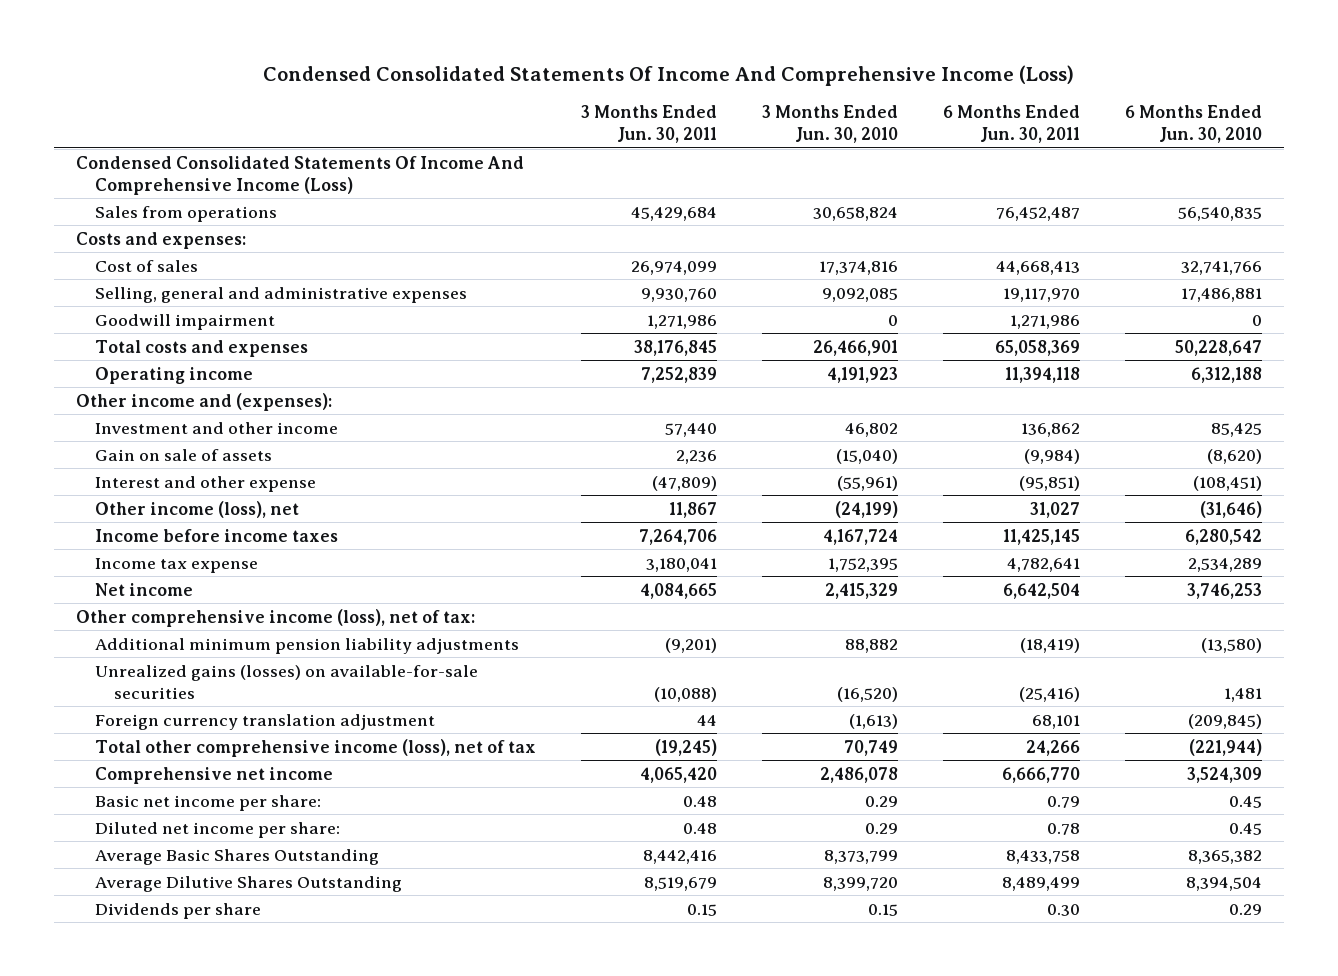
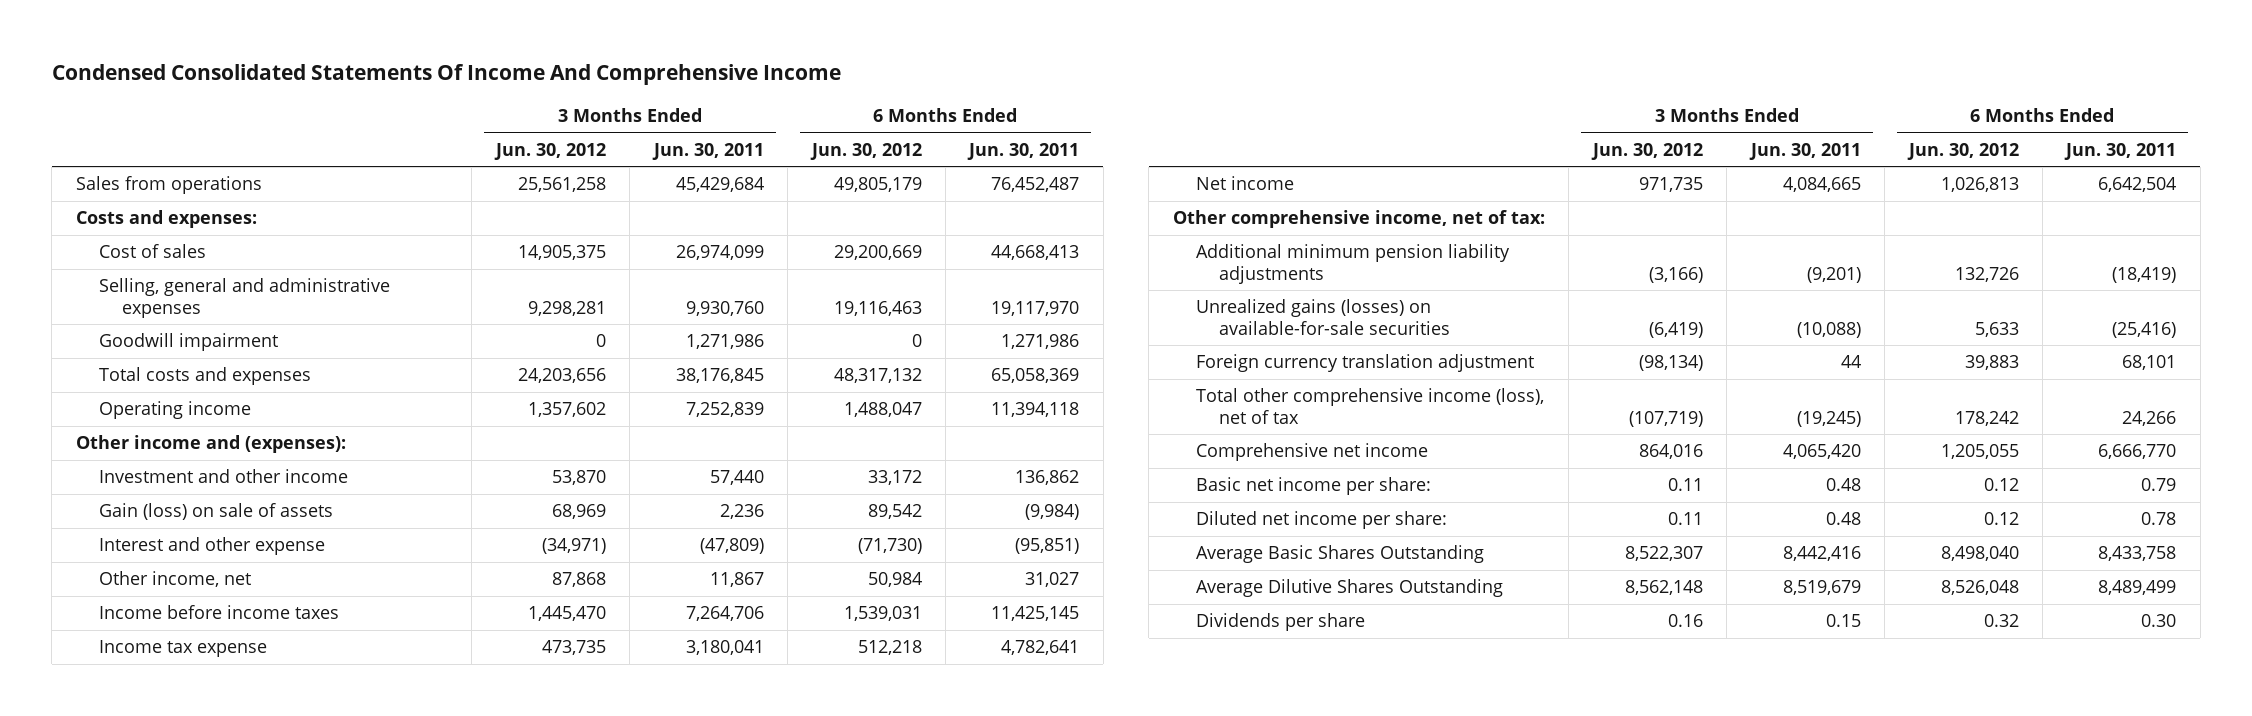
[262,65,1074,87] Condensed Consolidated Statements Of Income And Comprehensive Income (Loss) -> [51,64,841,86] Condensed Consolidated Statements Of Income And Comprehensive Income
[761,105,898,144] 3 Months Ended Jun. 30, 2010 -> none
[1124,105,1262,144] 6 Months Ended Jun. 30, 2010 -> none
none -> [493,142,606,160] Jun. 30, 2012
none -> [809,142,922,160] Jun. 30, 2012
[76,155,525,195] Condensed Consolidated Statements Of Income And Comprehensive Income (Loss) -> none
[94,448,272,461] Gain on sale of assets -> [98,503,333,521] Gain (loss) on sale of assets
[94,500,299,518] Other income (loss), net -> [98,571,251,588] Other income, net
[76,608,476,627] Other comprehensive income (loss), net of tax: -> [1172,210,1545,229] Other comprehensive income, net of tax:

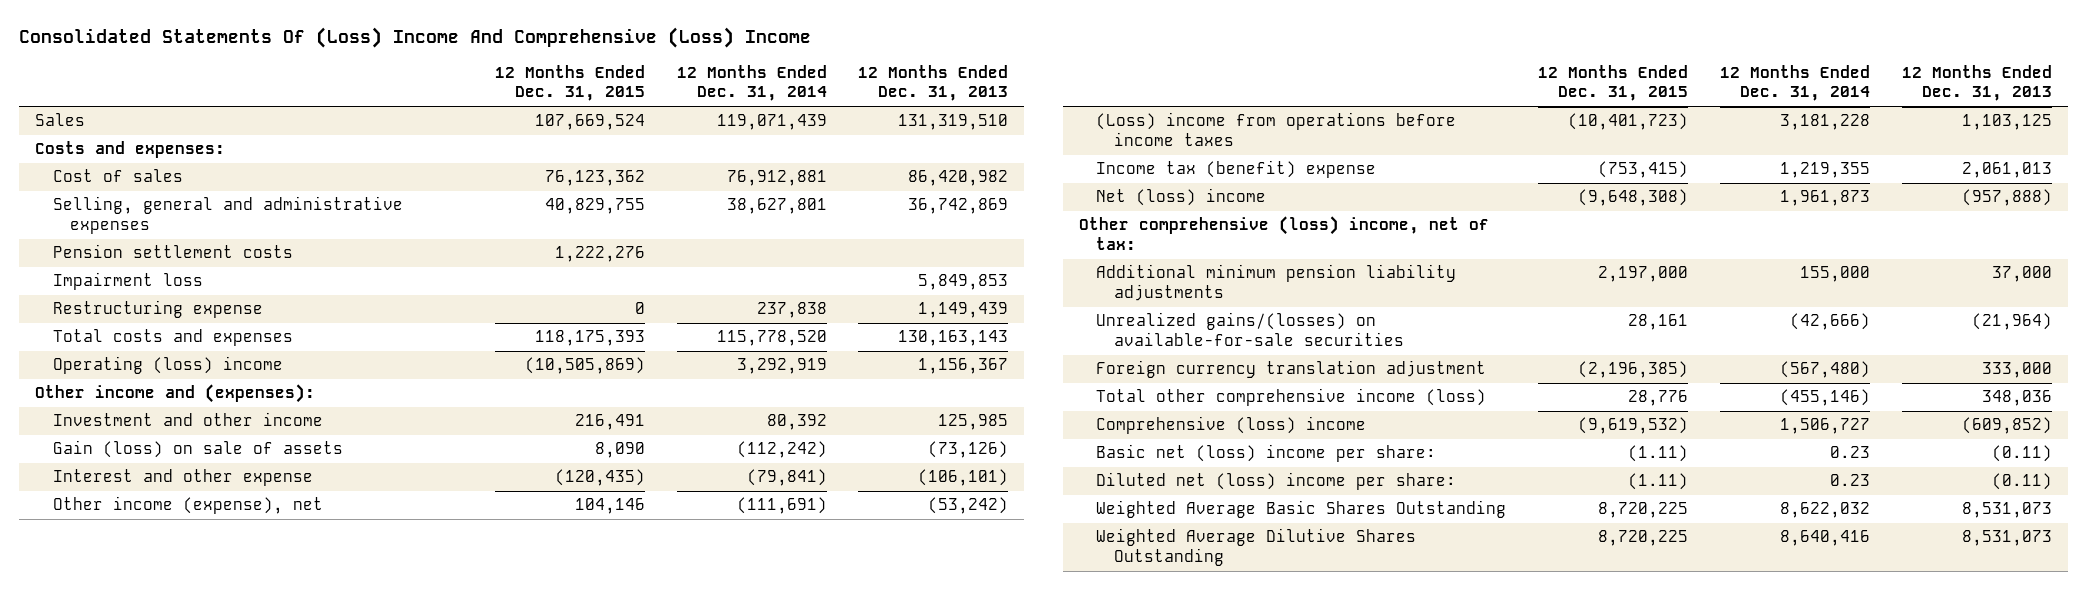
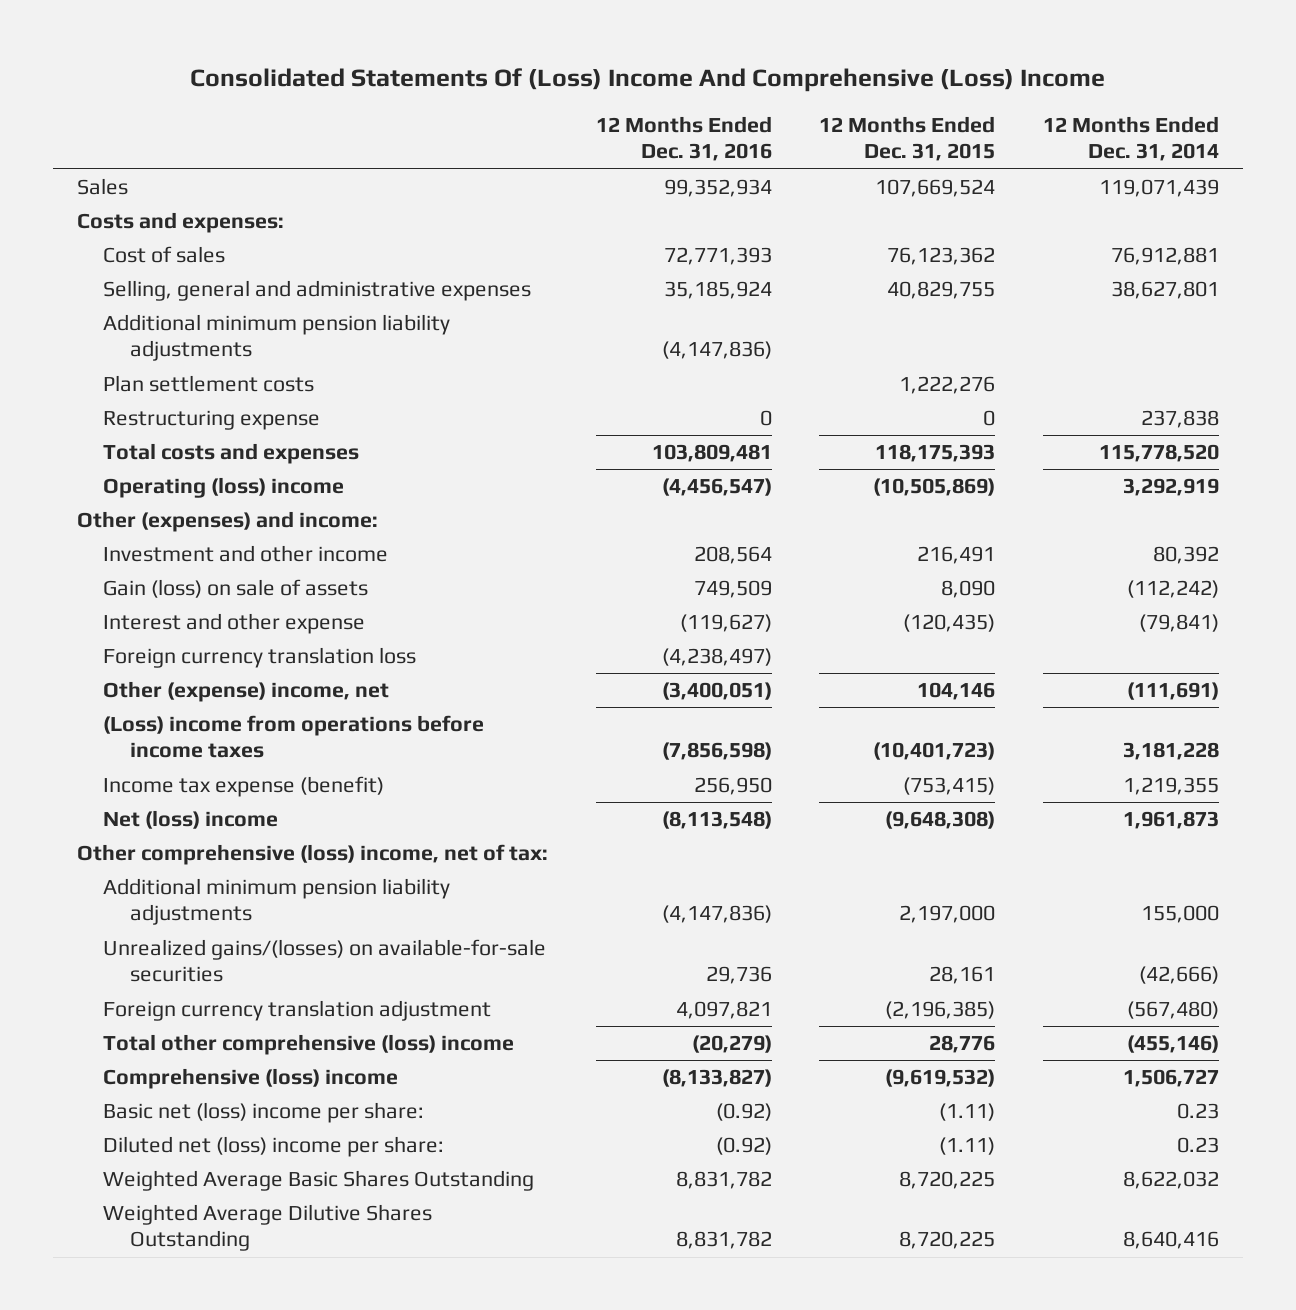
[858,64,1009,102] 12 Months Ended Dec. 31, 2013 -> none
none -> [595,116,772,162] 12 Months Ended Dec. 31, 2016
[52,272,203,291] Impairment loss -> none
none -> [103,314,451,362] Additional minimum pension liability adjustments
[52,244,293,259] Pension settlement costs -> [103,375,315,393] Plan settlement costs
[35,384,316,404] Other income and (expenses): -> [76,511,378,533] Other (expenses) and income:
none -> [103,647,417,669] Foreign currency translation loss
[52,496,323,515] Other income (expense), net -> [103,681,390,703] Other (expense) income, net
[1096,160,1377,179] Income tax (benefit) expense -> [103,776,385,798] Income tax expense (benefit)
[1096,388,1487,407] Total other comprehensive income (loss) -> [103,1034,515,1056] Total other comprehensive (loss) income

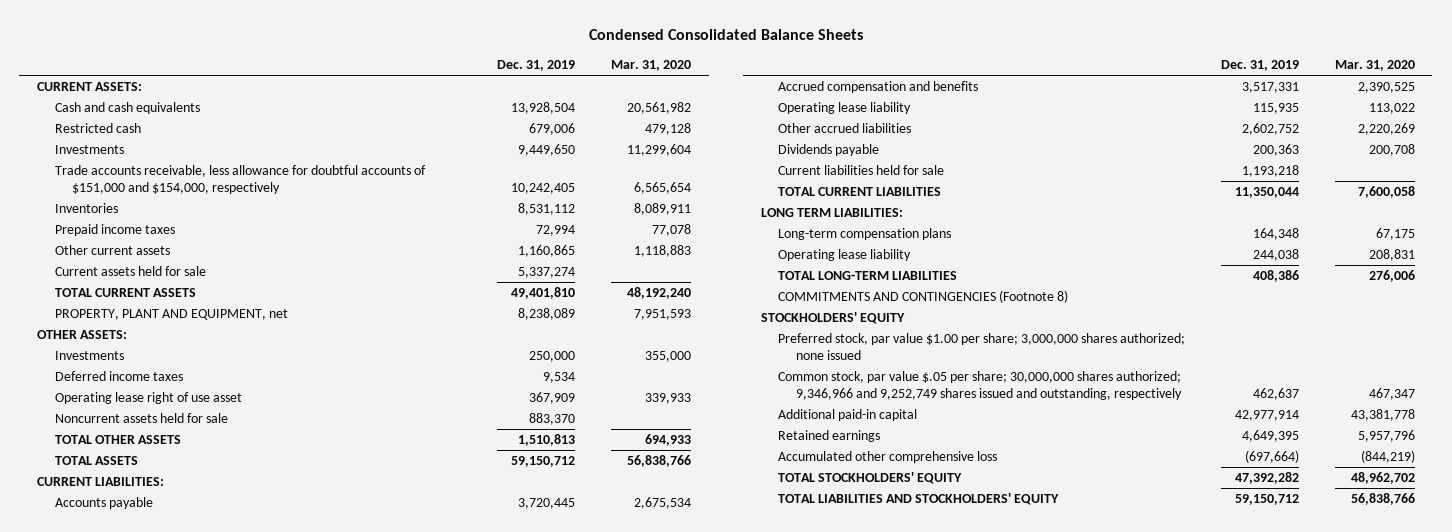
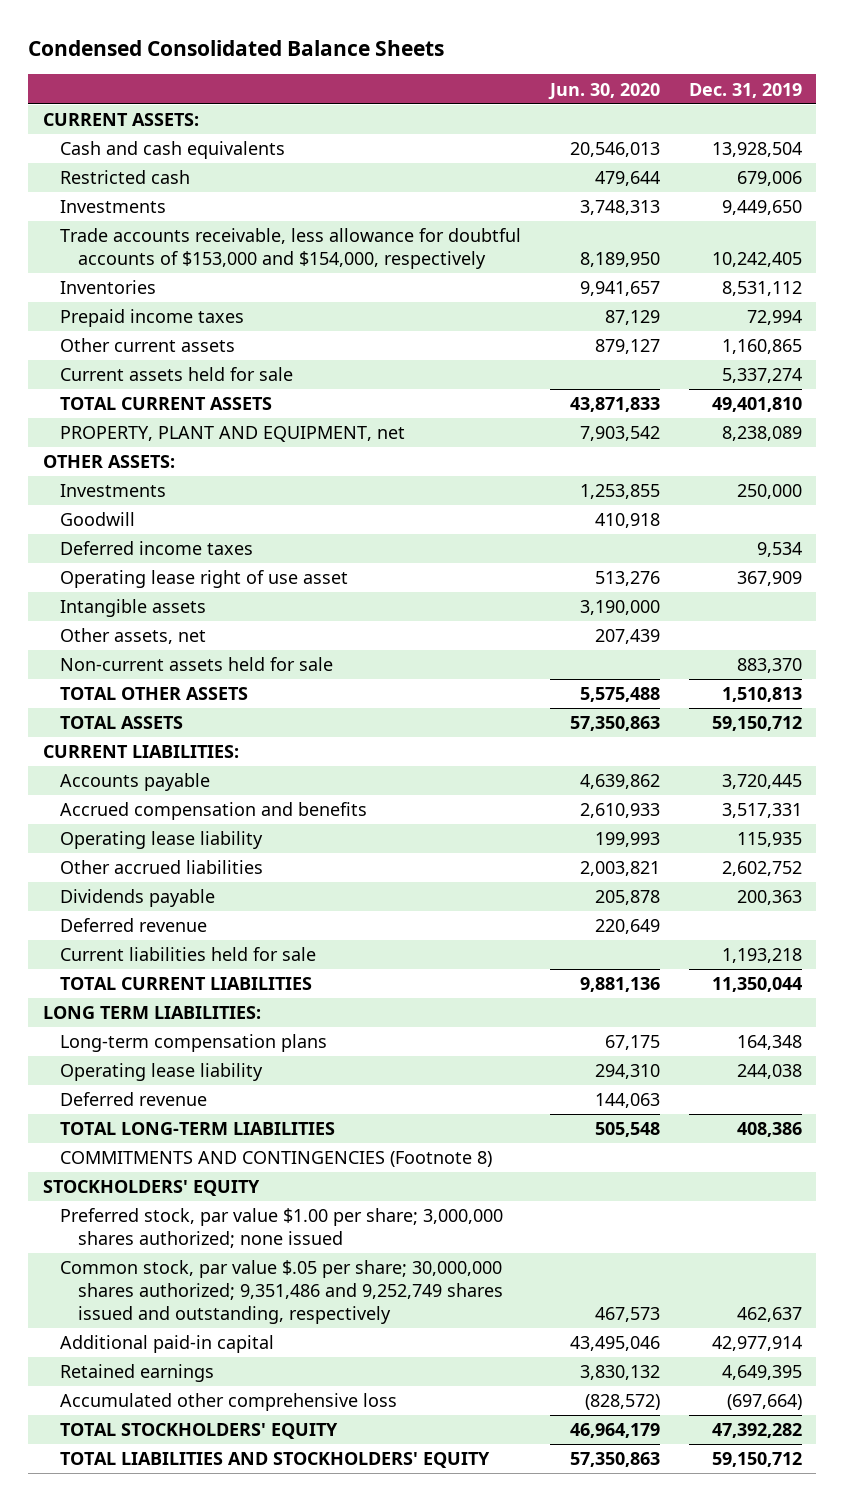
[611,59,692,71] Mar. 31, 2020 -> none
none -> [547,82,660,100] Jun. 30, 2020
[54,165,426,194] Trade accounts receivable, less allowance for doubtful accounts of $151,000 and $154,000, respectively -> [60,228,522,269] Trade accounts receivable, less allowance for doubtful accounts of $153,000 and $154,000, respectively
none -> [60,512,136,527] Goodwill
none -> [60,599,207,618] Intangible assets
none -> [60,628,207,645] Other assets, net
[54,413,228,424] Noncurrent assets held for sale -> [60,657,334,672] Non-current assets held for sale
none -> [60,918,208,933] Deferred revenue
none -> [60,1092,208,1107] Deferred revenue
[778,371,1182,400] Common stock, par value $.05 per share; 30,000,000 shares authorized; 9,346,966 and 9,252,749 shares issued and outstanding, respectively -> [60,1260,503,1324] Common stock, par value $.05 per share; 30,000,000 shares authorized; 9,351,486 and 9,252,749 shares issued and outstanding, respectively

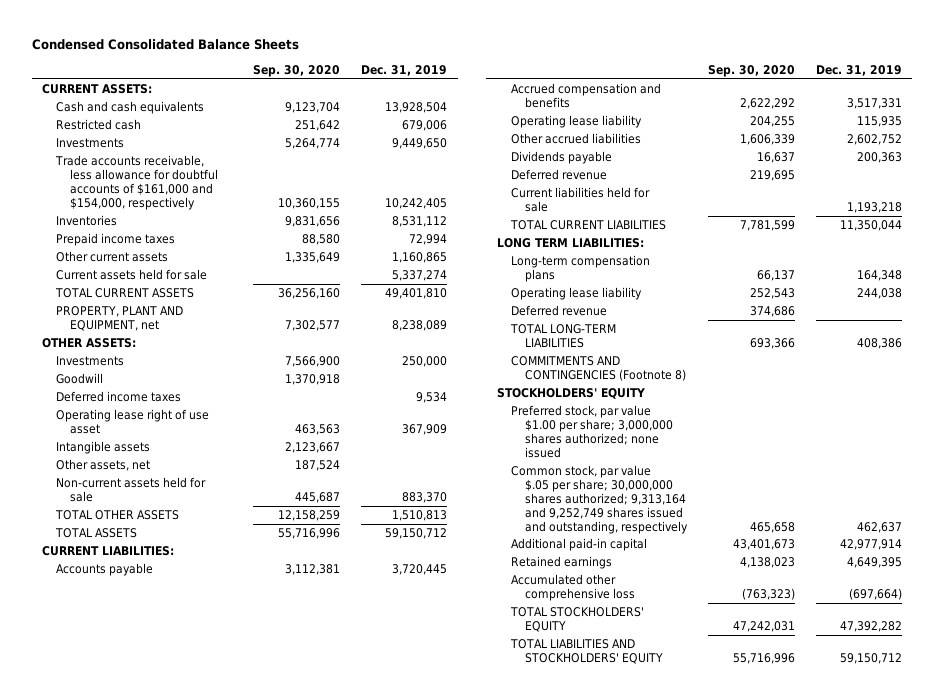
[547,82,660,100] Jun. 30, 2020 -> none
none -> [252,64,340,77] Sep. 30, 2020
[60,228,522,269] Trade accounts receivable, less allowance for doubtful accounts of $153,000 and $154,000, respectively -> [54,155,218,210] Trade accounts receivable, less allowance for doubtful accounts of $161,000 and $154,000, respectively
[60,1260,503,1324] Common stock, par value $.05 per share; 30,000,000 shares authorized; 9,351,486 and 9,252,749 shares issued and outstanding, respectively -> [510,465,688,534] Common stock, par value $.05 per share; 30,000,000 shares authorized; 9,313,164 and 9,252,749 shares issued and outstanding, respectively

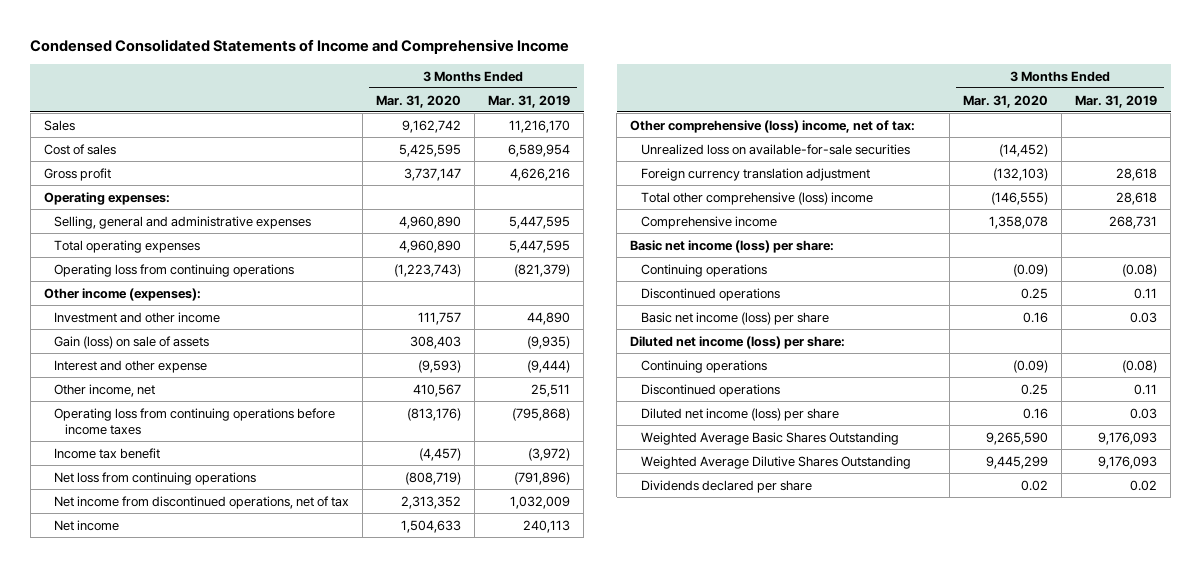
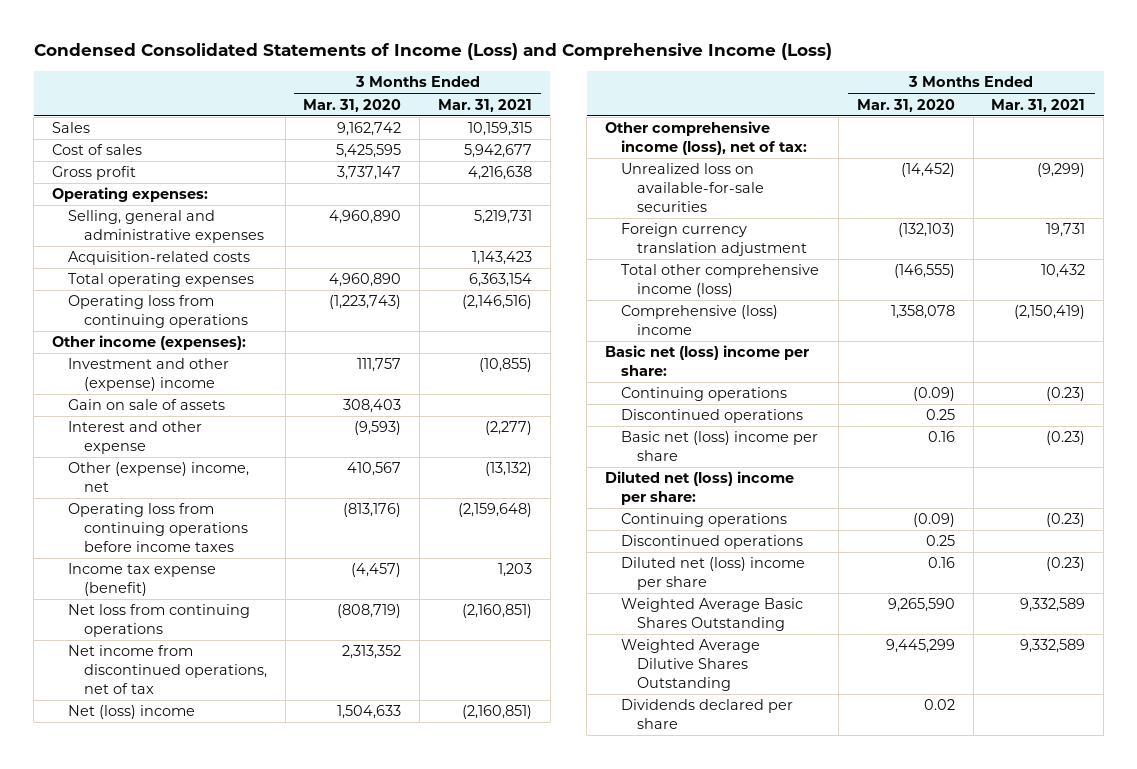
[30,38,570,54] Condensed Consolidated Statements of Income and Comprehensive Income -> [33,43,832,61] Condensed Consolidated Statements of Income (Loss) and Comprehensive Income (Loss)
[488,94,571,108] Mar. 31, 2019 -> none
none -> [437,98,532,112] Mar. 31, 2021
none -> [67,251,250,266] Acquisition-related costs
[54,311,221,323] Investment and other income -> [67,358,229,392] Investment and other (expense) income
[54,335,210,349] Gain (loss) on sale of assets -> [67,399,225,411] Gain on sale of assets
[54,383,156,397] Other income, net -> [67,462,249,493] Other (expense) income, net
[54,447,161,459] Income tax benefit -> [67,563,216,597] Income tax expense (benefit)
[54,519,120,531] Net income -> [67,705,195,720] Net (loss) income
[630,119,916,133] Other comprehensive (loss) income, net of tax: -> [605,121,808,156] Other comprehensive income (loss), net of tax:
[640,191,873,205] Total other comprehensive (loss) income -> [621,264,820,298] Total other comprehensive income (loss)
[640,215,777,229] Comprehensive income -> [621,305,779,336] Comprehensive (loss) income
[630,239,835,253] Basic net income (loss) per share: -> [605,345,810,377] Basic net (loss) income per share:
[640,311,829,325] Basic net income (loss) per share -> [621,431,819,462] Basic net (loss) income per share
[630,335,846,349] Diluted net income (loss) per share: -> [605,471,795,506] Diluted net (loss) income per share:
[640,407,839,421] Diluted net income (loss) per share -> [621,557,806,591] Diluted net (loss) income per share

